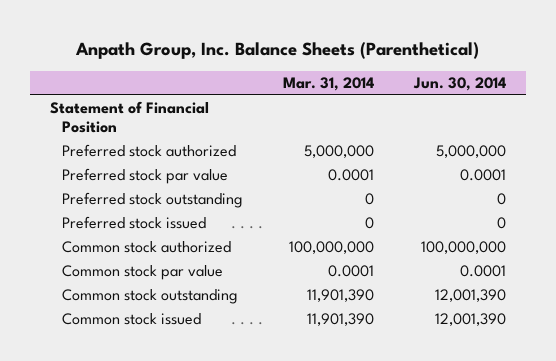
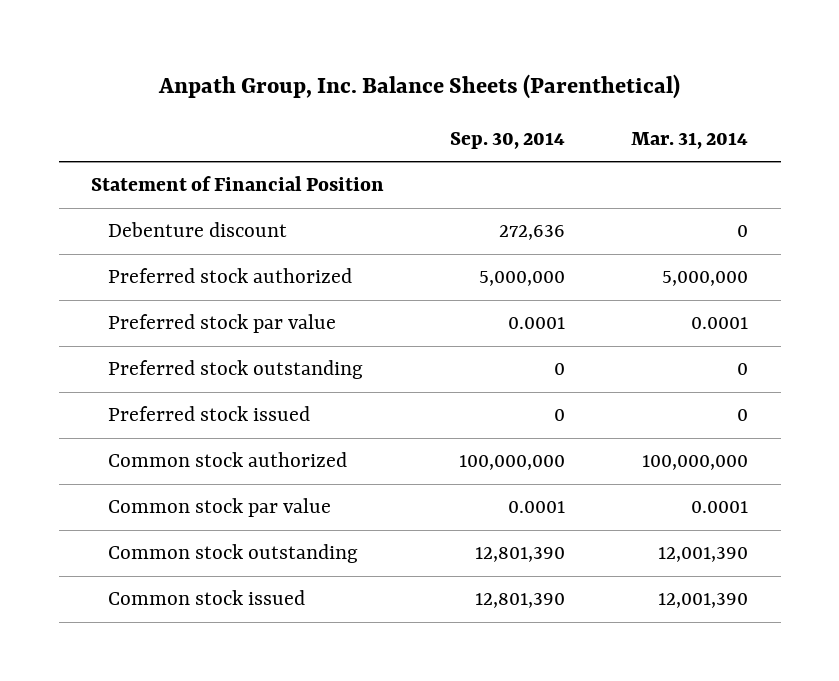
[412,77,506,92] Jun. 30, 2014 -> none
none -> [450,132,566,150] Sep. 30, 2014
none -> [107,222,287,238] Debenture discount
[306,289,374,303] 11,901,390 -> [657,547,748,563] 12,001,390
[306,313,374,327] 11,901,390 -> [657,593,748,609] 12,001,390

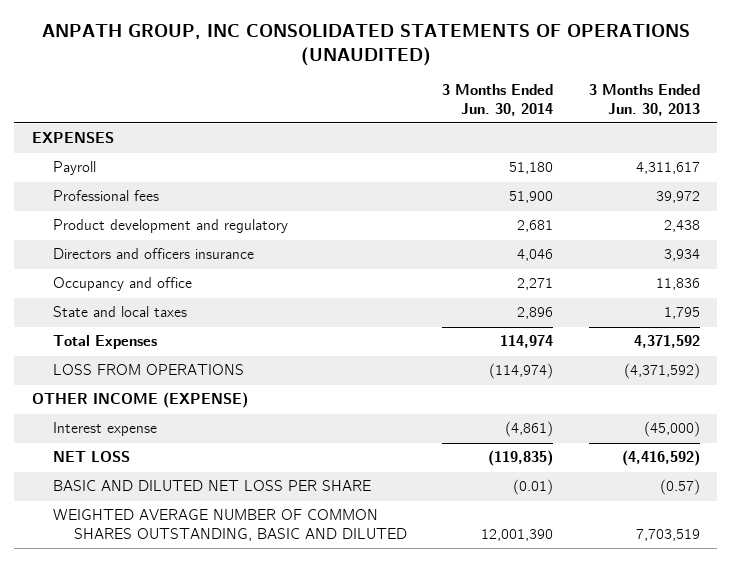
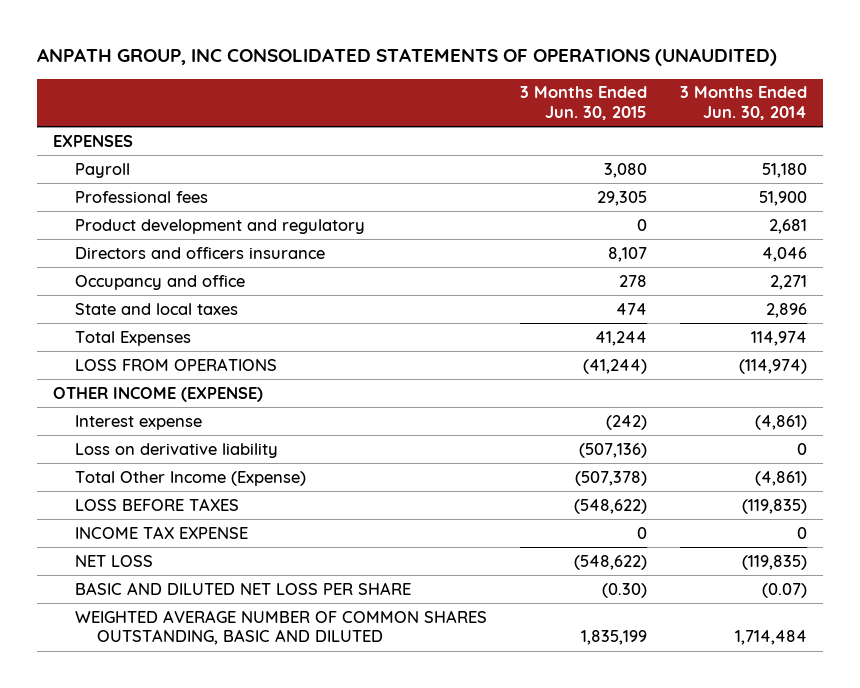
[588,84,700,116] 3 Months Ended Jun. 30, 2013 -> none
none -> [520,86,648,121] 3 Months Ended Jun. 30, 2015
none -> [75,442,279,458] Loss on derivative liability
none -> [75,470,307,486] Total Other Income (Expense)
none -> [75,497,240,511] LOSS BEFORE TAXES
none -> [75,525,249,539] INCOME TAX EXPENSE
[513,479,554,496] (0.01) -> [762,582,808,598] (0.07)
[481,529,554,542] 12,001,390 -> [735,630,808,646] 1,714,484

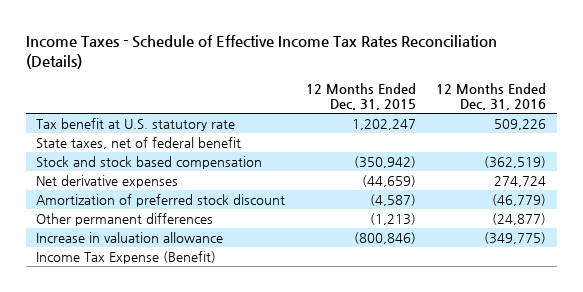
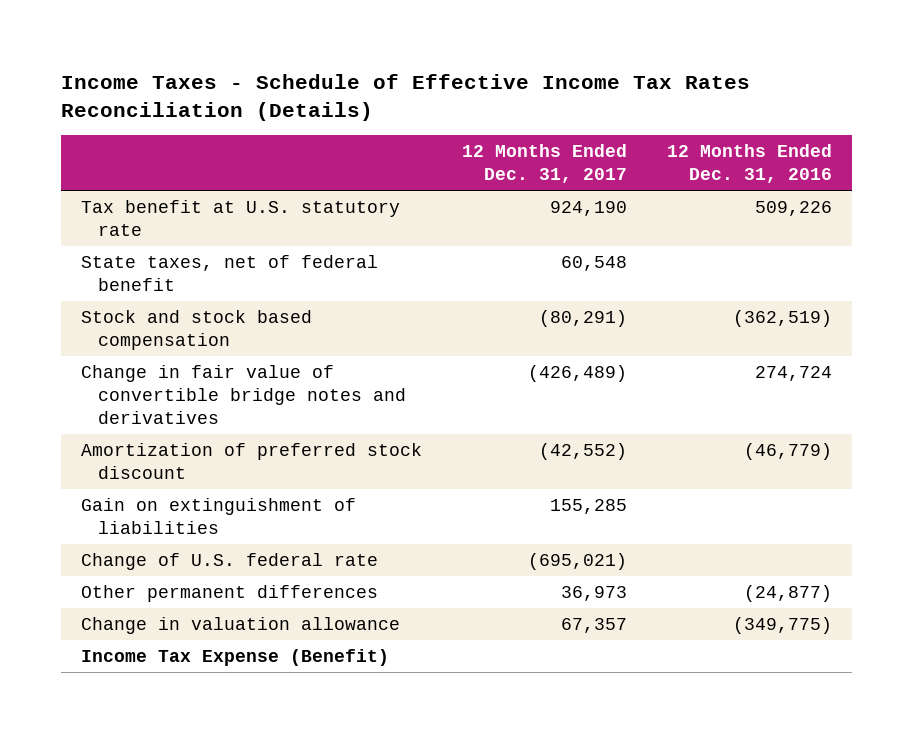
[305,83,416,111] 12 Months Ended Dec. 31, 2015 -> none
none -> [462,144,628,184] 12 Months Ended Dec. 31, 2017
[36,175,179,189] Net derivative expenses -> [81,364,406,424] Change in fair value of convertible bridge notes and derivatives
none -> [81,497,357,534] Gain on extinguishment of liabilities
none -> [81,552,379,570] Change of U.S. federal rate
[36,232,224,244] Increase in valuation allowance -> [81,616,401,634] Change in valuation allowance

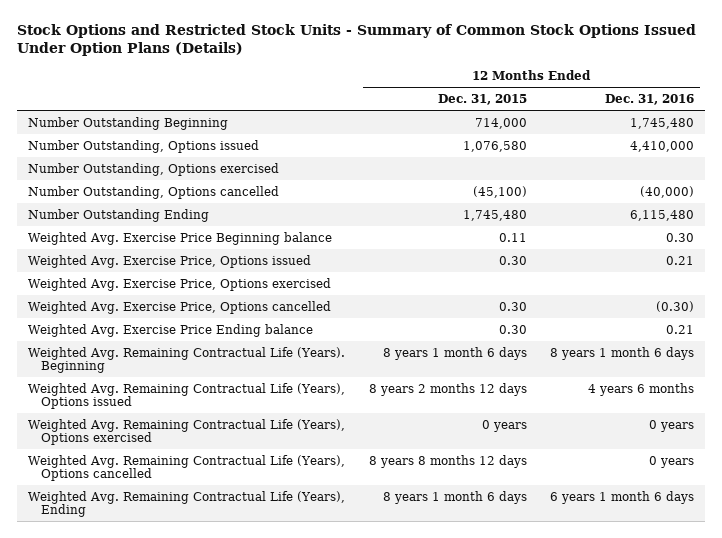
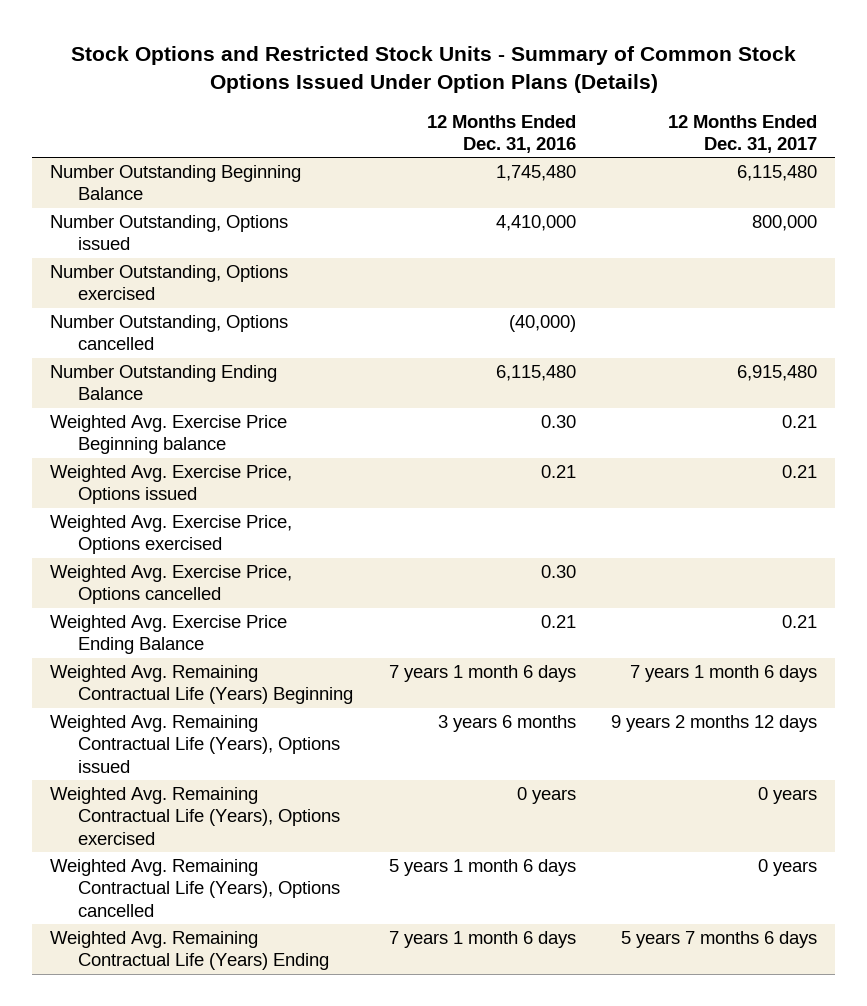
[437,94,527,106] Dec. 31, 2015 -> none
none -> [668,114,818,154] 12 Months Ended Dec. 31, 2017
[28,116,229,130] Number Outstanding Beginning -> [50,164,302,201] Number Outstanding Beginning Balance
[28,208,210,222] Number Outstanding Ending -> [50,364,278,401] Number Outstanding Ending Balance
[655,300,694,312] (0.30) -> [540,564,576,578] 0.30
[28,323,314,337] Weighted Avg. Exercise Price Ending balance -> [50,614,288,655] Weighted Avg. Exercise Price Ending Balance
[28,346,346,374] Weighted Avg. Remaining Contractual Life (Years). Beginning -> [50,664,353,705] Weighted Avg. Remaining Contractual Life (Years) Beginning
[549,346,694,360] 8 years 1 month 6 days -> [388,664,576,682] 7 years 1 month 6 days
[587,382,694,396] 4 years 6 months -> [437,714,576,732] 3 years 6 months
[648,455,694,468] 0 years -> [388,858,576,876] 5 years 1 month 6 days
[28,490,346,518] Weighted Avg. Remaining Contractual Life (Years), Ending -> [50,930,329,971] Weighted Avg. Remaining Contractual Life (Years) Ending
[549,490,694,504] 6 years 1 month 6 days -> [388,930,576,948] 7 years 1 month 6 days

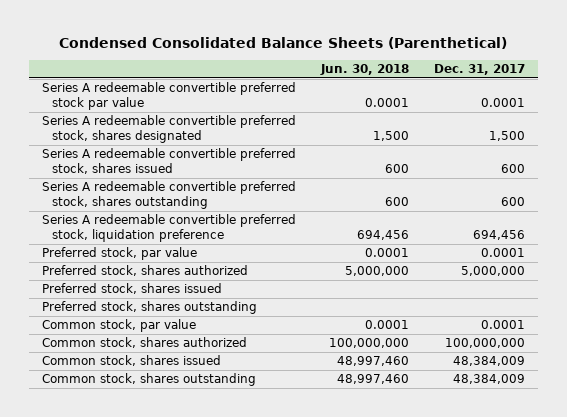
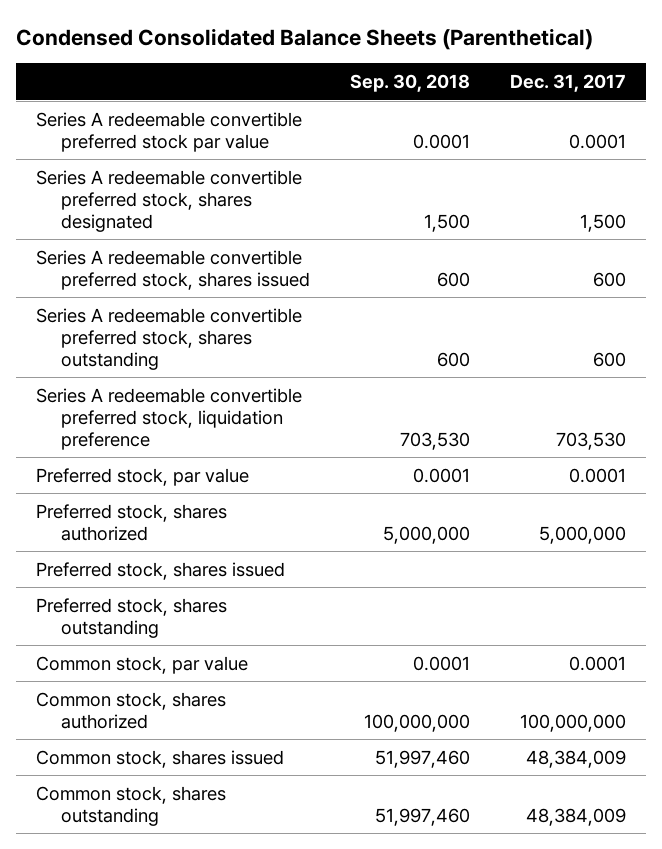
[319,64,409,76] Jun. 30, 2018 -> none
none -> [349,74,470,93] Sep. 30, 2018
[473,229,526,240] 694,456 -> [555,431,626,450] 703,530

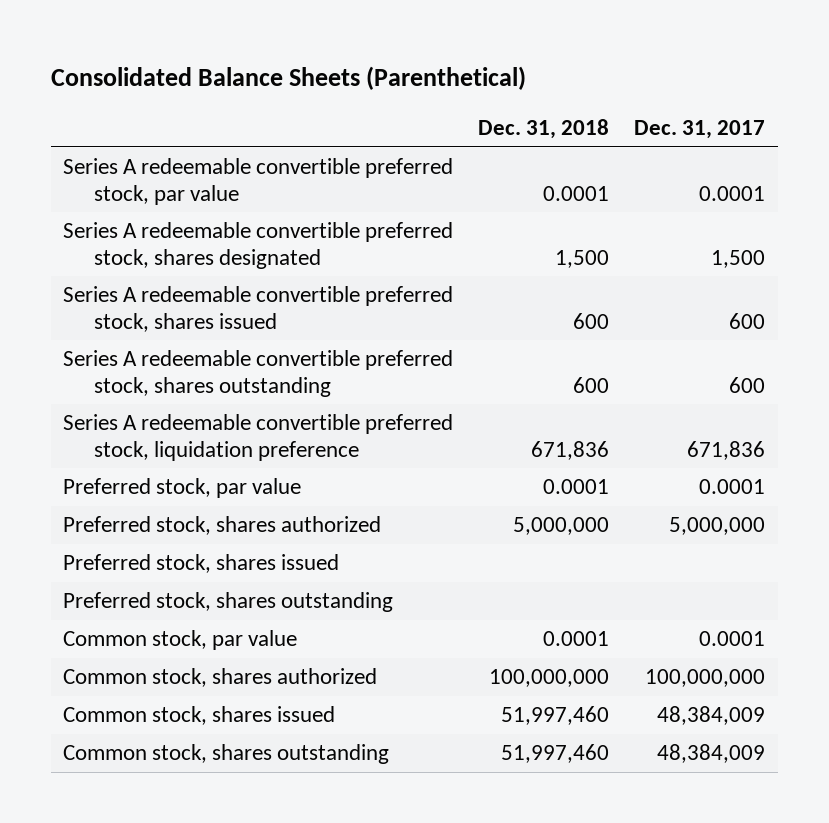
[16,27,594,50] Condensed Consolidated Balance Sheets (Parenthetical) -> [50,66,526,91] Consolidated Balance Sheets (Parenthetical)
[349,74,470,93] Sep. 30, 2018 -> none
none -> [478,119,610,140] Dec. 31, 2018
[36,111,303,152] Series A redeemable convertible preferred stock par value -> [63,158,454,206] Series A redeemable convertible preferred stock, par value
[555,431,626,450] 703,530 -> [687,441,766,461] 671,836

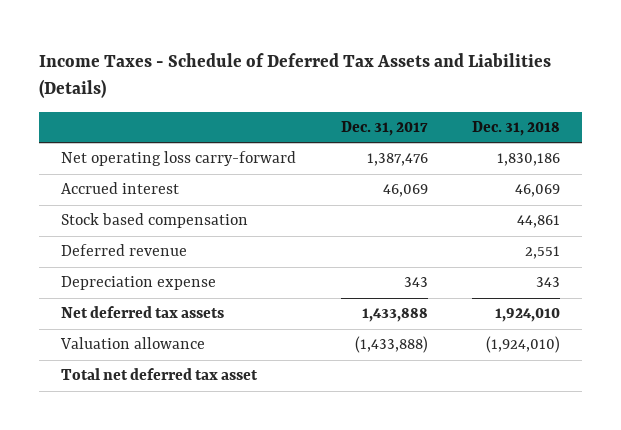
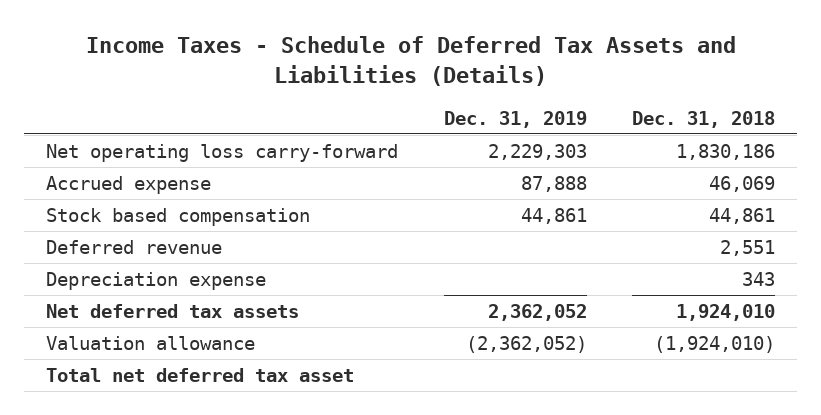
[340,121,428,137] Dec. 31, 2017 -> none
none -> [443,110,587,128] Dec. 31, 2019
[61,182,180,195] Accrued interest -> [46,175,212,194] Accrued expense

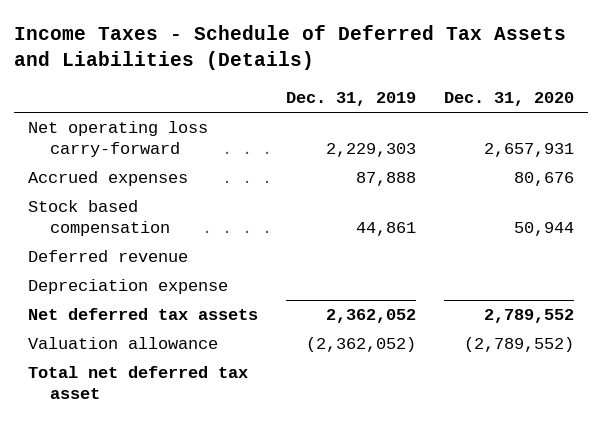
[631,110,775,128] Dec. 31, 2018 -> none
none -> [444,92,575,107] Dec. 31, 2020
[46,175,212,194] Accrued expense -> [28,170,189,186] Accrued expenses

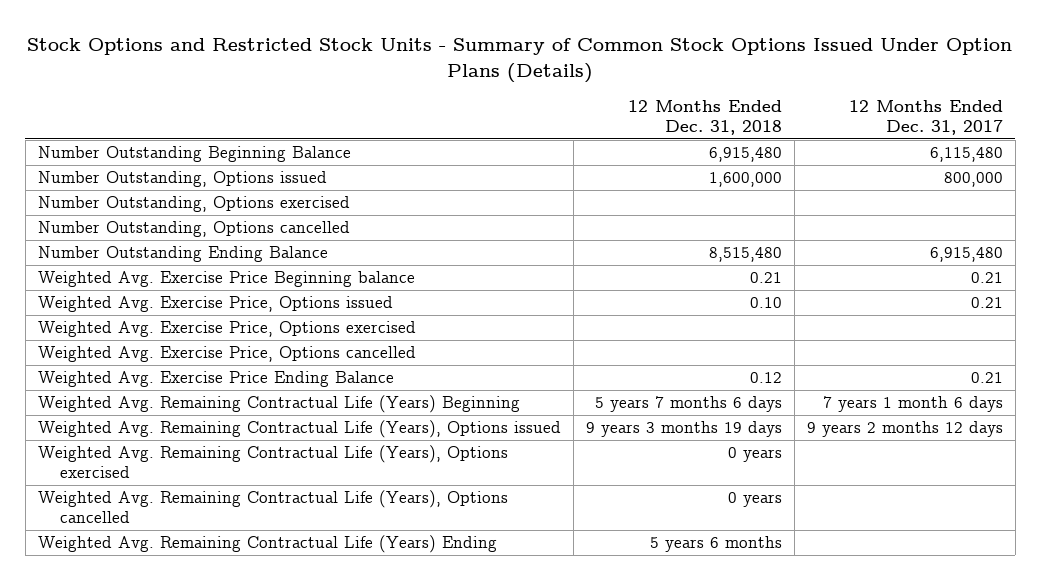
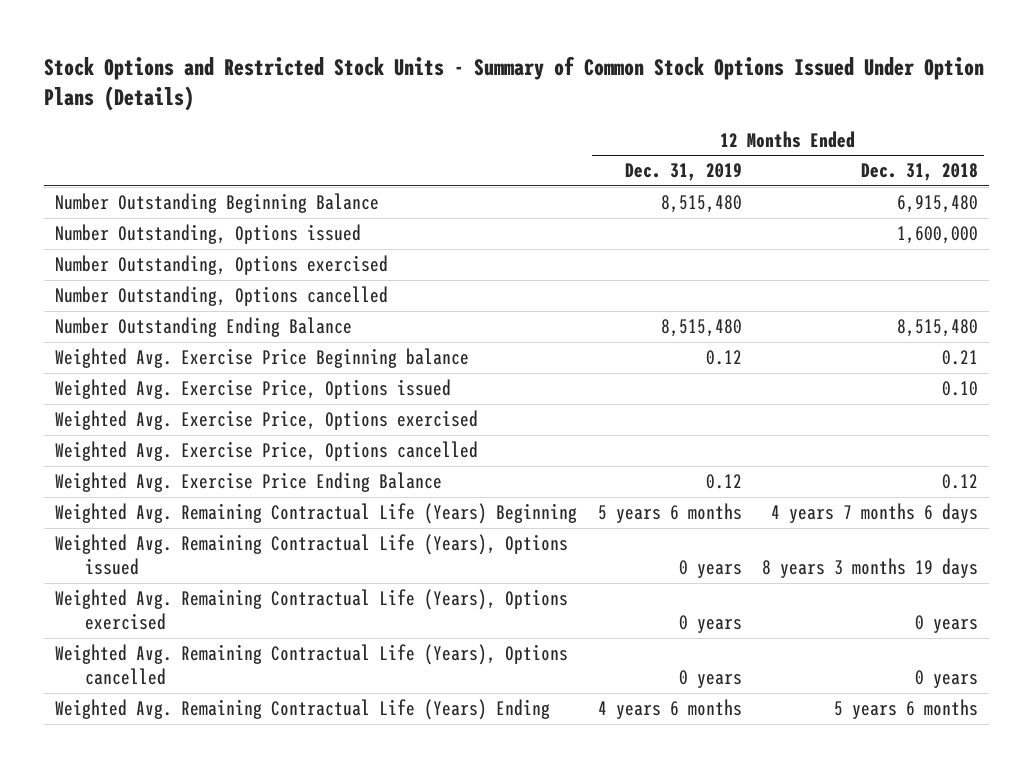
[848,99,1003,135] 12 Months Ended Dec. 31, 2017 -> none
none -> [624,163,742,182] Dec. 31, 2019
[594,396,782,413] 5 years 7 months 6 days -> [771,503,979,524] 4 years 7 months 6 days
[585,421,782,438] 9 years 3 months 19 days -> [762,558,979,579] 8 years 3 months 19 days

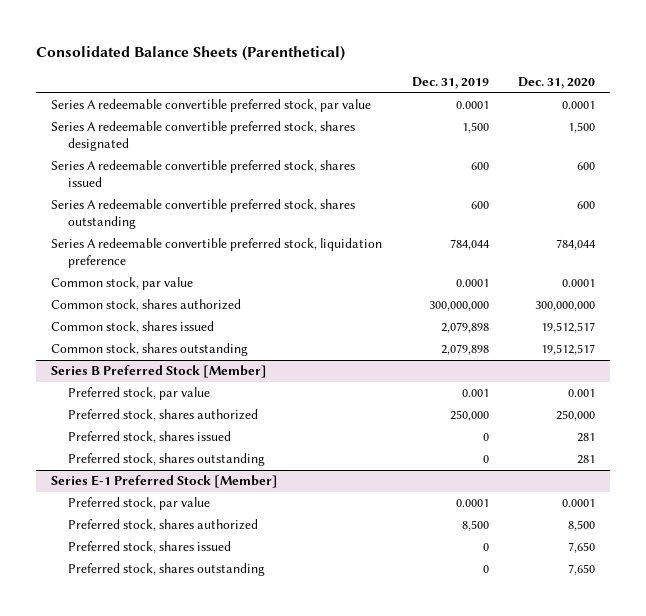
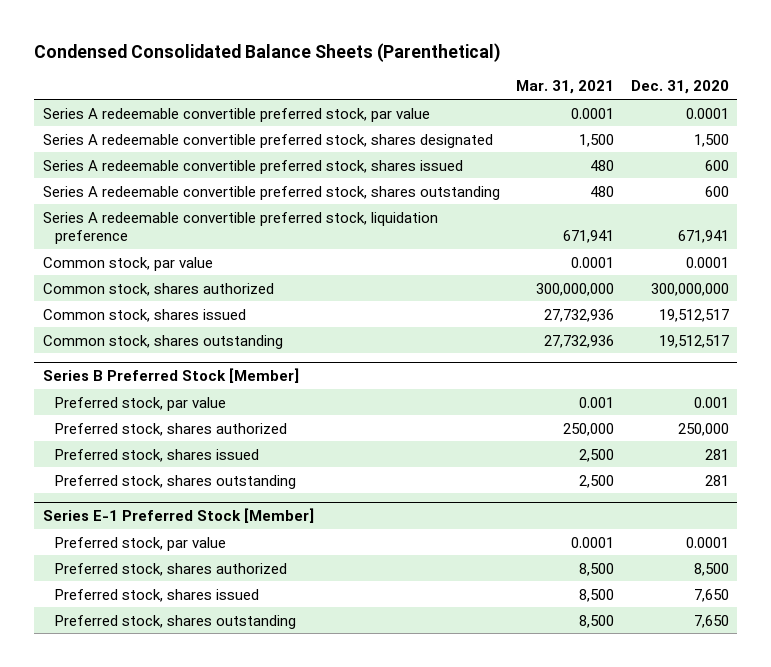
[36,46,346,62] Consolidated Balance Sheets (Parenthetical) -> [34,42,502,62] Condensed Consolidated Balance Sheets (Parenthetical)
[411,77,489,90] Dec. 31, 2019 -> none
none -> [516,80,615,95] Mar. 31, 2021
[556,239,596,251] 784,044 -> [677,230,729,244] 671,941

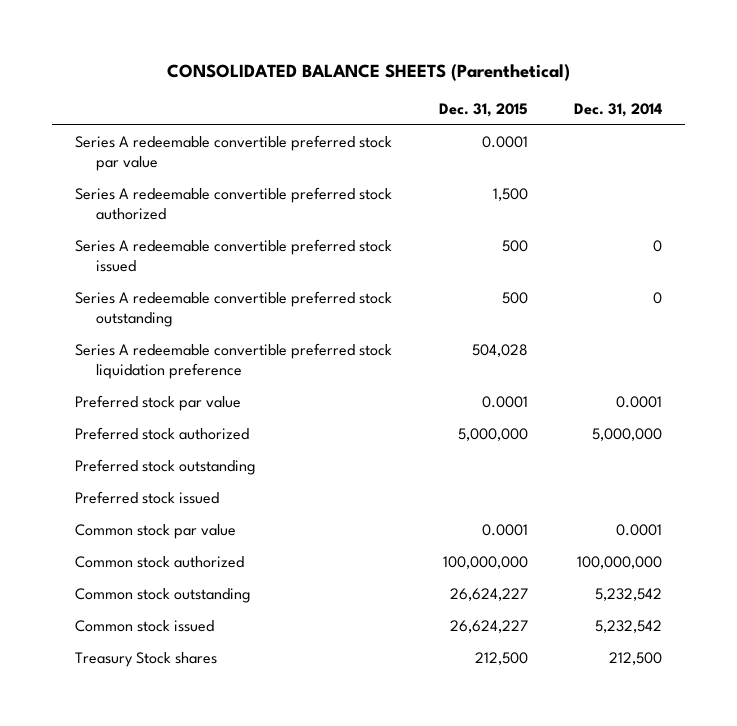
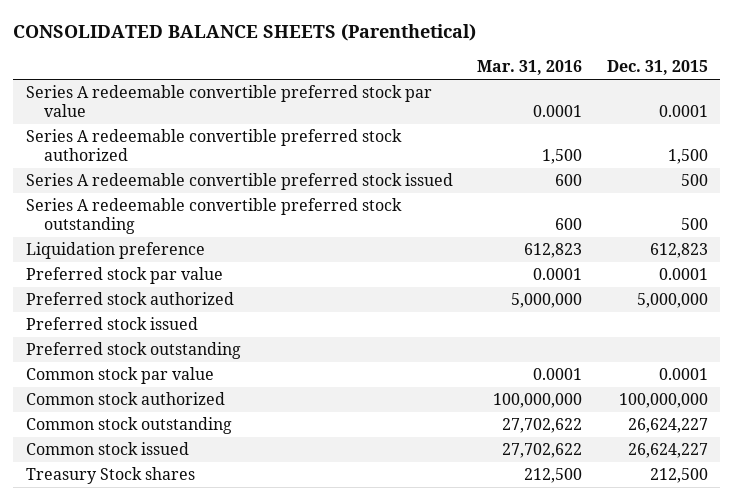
[574,103,663,118] Dec. 31, 2014 -> none
none -> [477,59,583,75] Mar. 31, 2016
[75,343,393,380] Series A redeemable convertible preferred stock liquidation preference -> [25,242,205,260] Liquidation preference
[471,344,528,358] 504,028 -> [650,243,709,259] 612,823
[75,459,257,476] Preferred stock outstanding -> [25,342,241,360] Preferred stock outstanding

